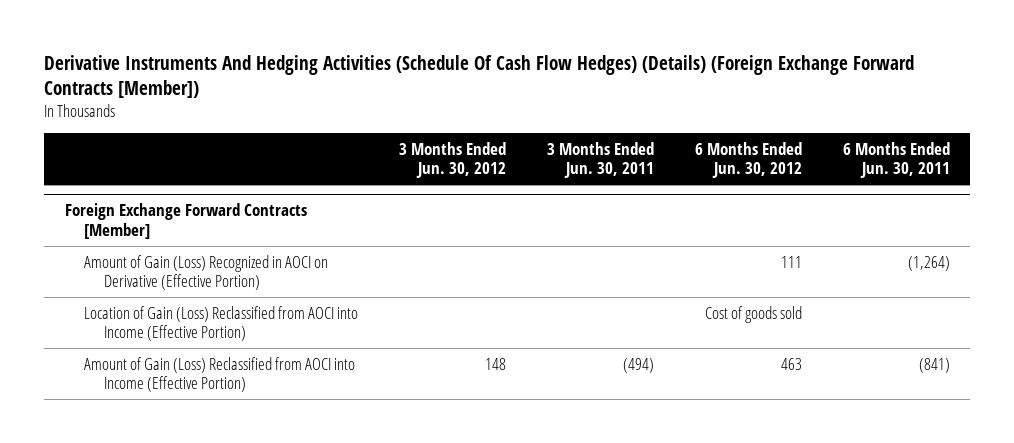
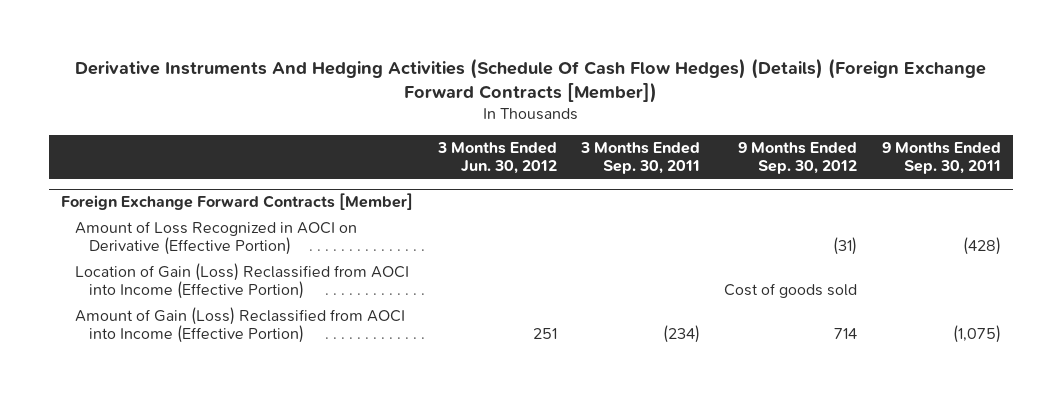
[547,141,655,179] 3 Months Ended Jun. 30, 2011 -> none
[694,141,802,179] 6 Months Ended Jun. 30, 2012 -> none
[842,141,950,179] 6 Months Ended Jun. 30, 2011 -> none
none -> [580,142,701,175] 3 Months Ended Sep. 30, 2011
none -> [738,142,858,175] 9 Months Ended Sep. 30, 2012
none -> [881,142,1001,175] 9 Months Ended Sep. 30, 2011
[84,254,329,290] Amount of Gain (Loss) Recognized in AOCI on Derivative (Effective Portion) -> [75,221,358,256] Amount of Loss Recognized in AOCI on Derivative (Effective Portion)
[485,357,507,370] 148 -> [532,328,557,340] 251

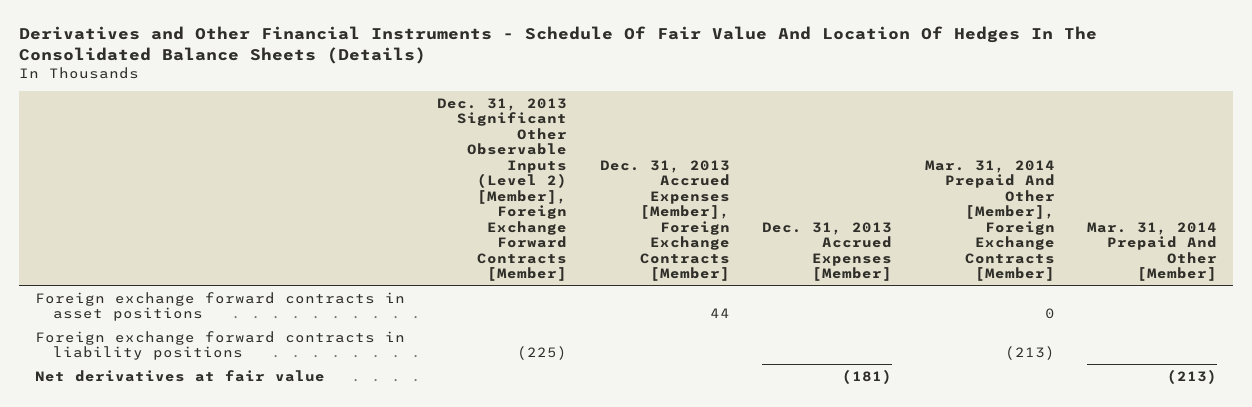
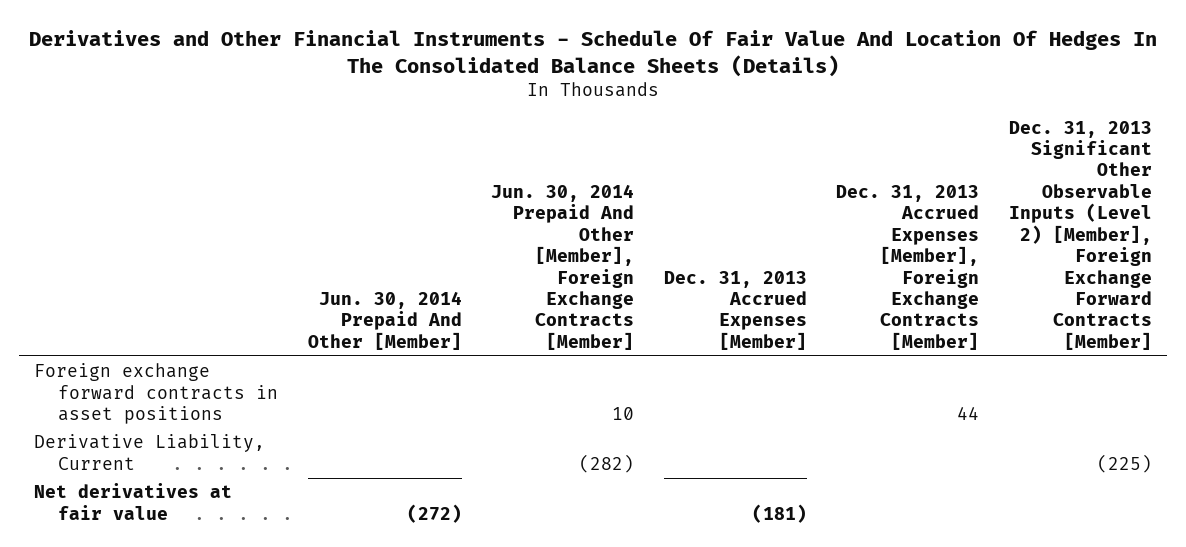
[924,159,1055,282] Mar. 31, 2014 Prepaid And Other [Member], Foreign Exchange Contracts [Member] -> none
[1087,221,1218,282] Mar. 31, 2014 Prepaid And Other [Member] -> none
none -> [307,291,462,350] Jun. 30, 2014 Prepaid And Other [Member]
none -> [491,183,635,350] Jun. 30, 2014 Prepaid And Other [Member], Foreign Exchange Contracts [Member]
[34,330,405,361] Foreign exchange forward contracts in liability positions -> [33,434,265,470] Derivative Liability, Current

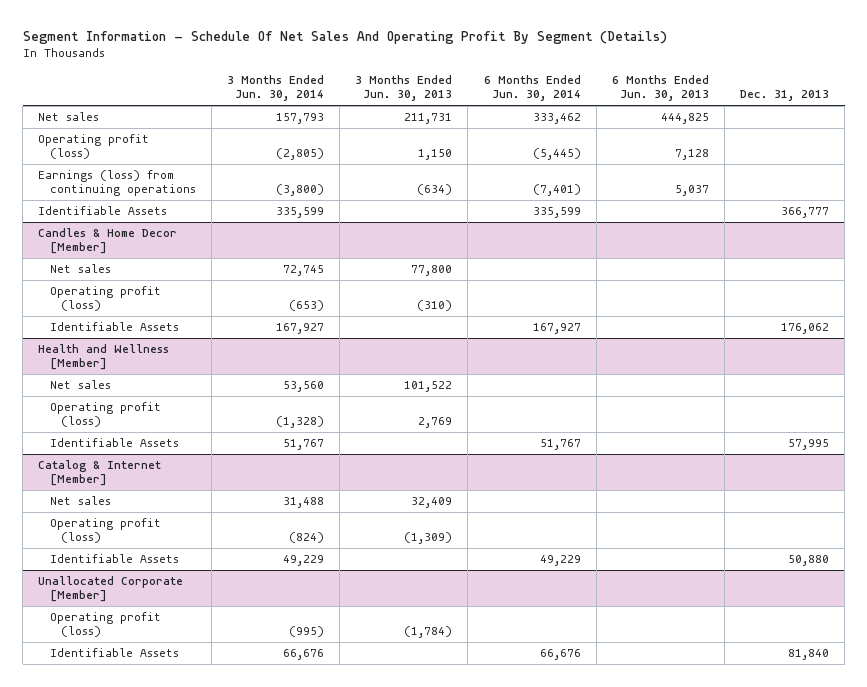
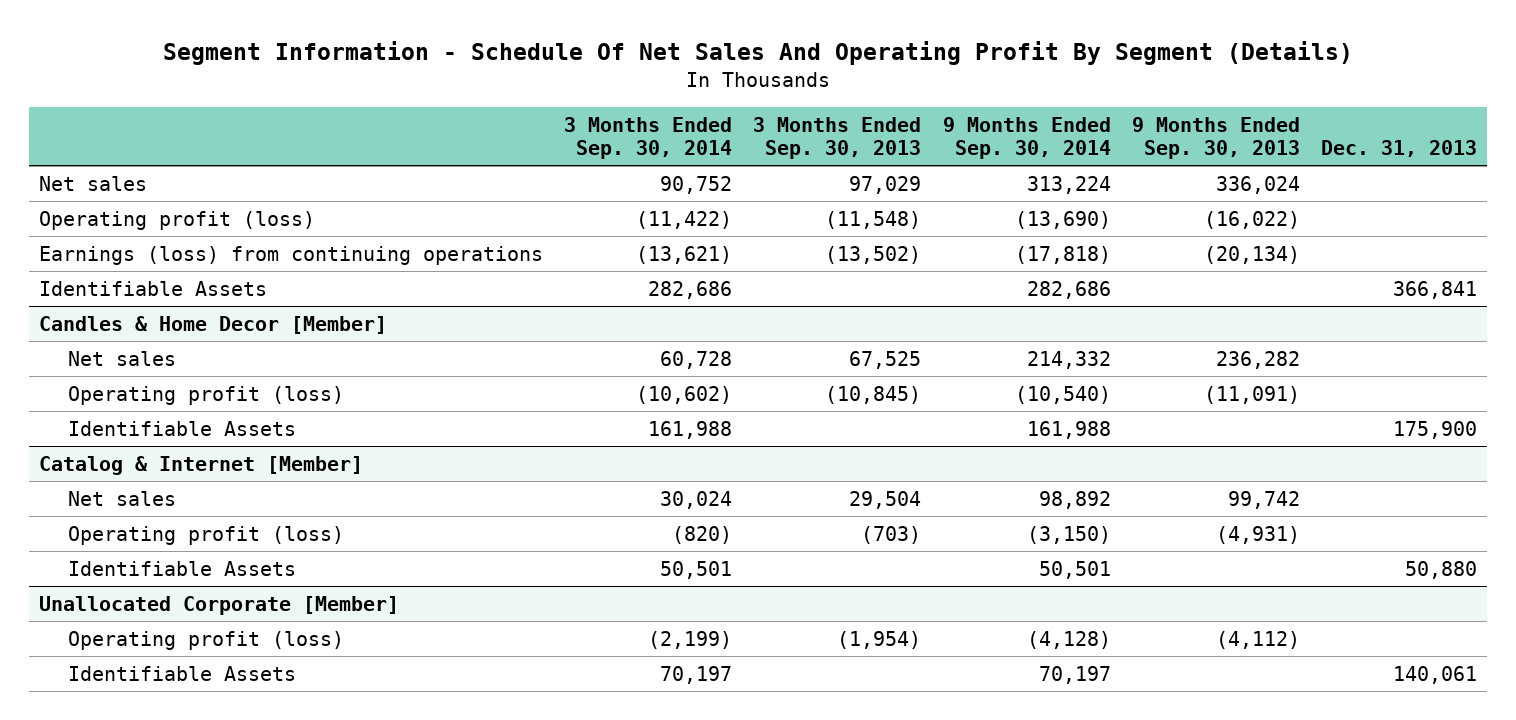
[227,74,325,102] 3 Months Ended Jun. 30, 2014 -> none
[355,74,453,102] 3 Months Ended Jun. 30, 2013 -> none
[483,74,581,102] 6 Months Ended Jun. 30, 2014 -> none
[611,74,709,102] 6 Months Ended Jun. 30, 2013 -> none
none -> [564,116,733,159] 3 Months Ended Sep. 30, 2014
none -> [753,116,922,159] 3 Months Ended Sep. 30, 2013
none -> [942,116,1111,159] 9 Months Ended Sep. 30, 2014
none -> [1131,116,1300,159] 9 Months Ended Sep. 30, 2013
[781,206,830,218] 366,777 -> [1392,280,1477,299] 366,841
[38,343,170,371] Health and Wellness [Member] -> none
[49,379,111,389] Net sales -> none
[49,401,161,428] Operating profit (loss) -> none
[49,437,179,447] Identifiable Assets -> none
[781,322,830,334] 176,062 -> [1392,420,1477,439] 175,900
[788,648,830,660] 81,840 -> [1392,665,1477,684] 140,061

